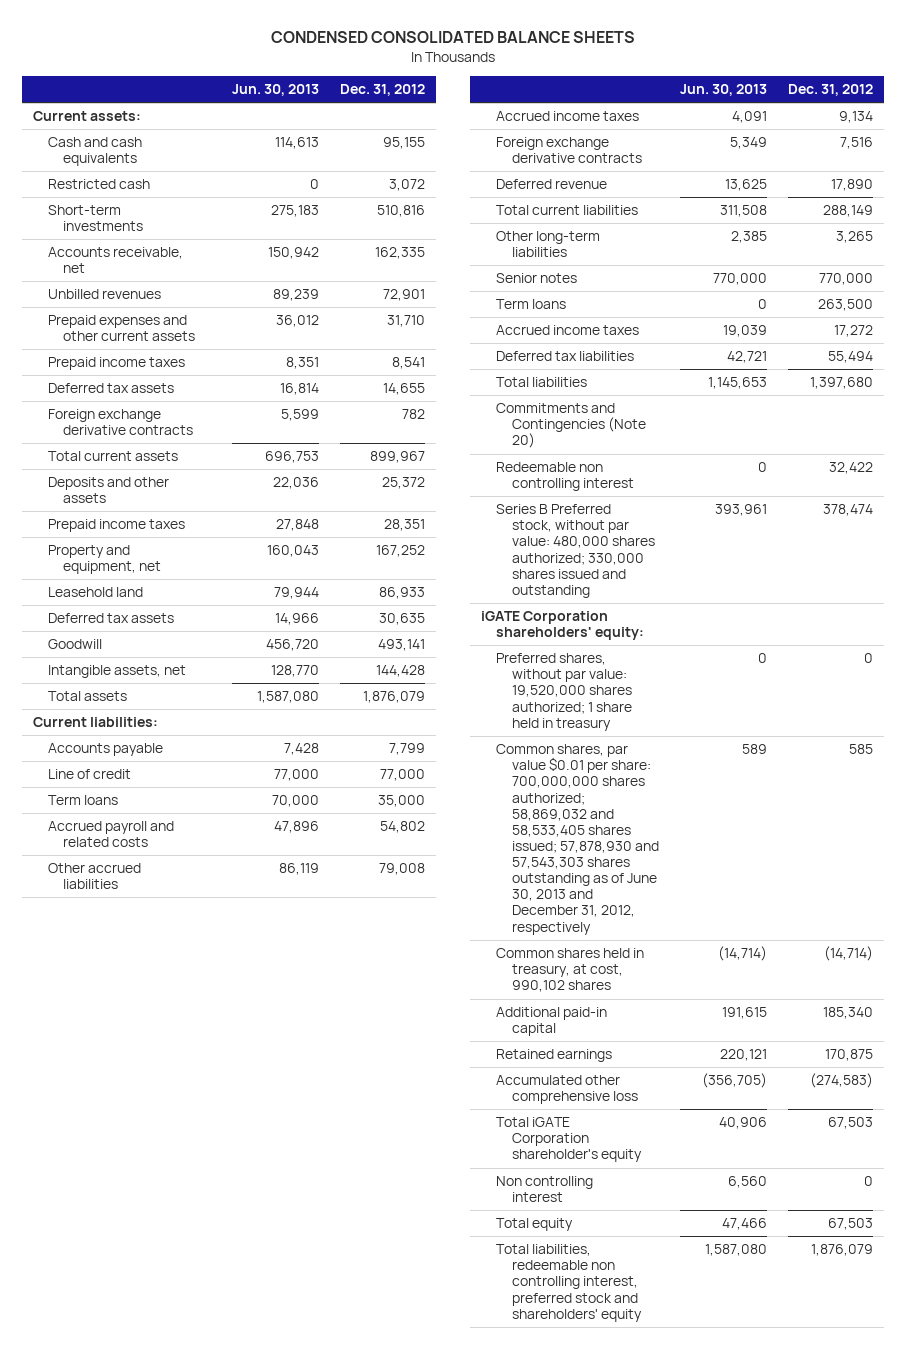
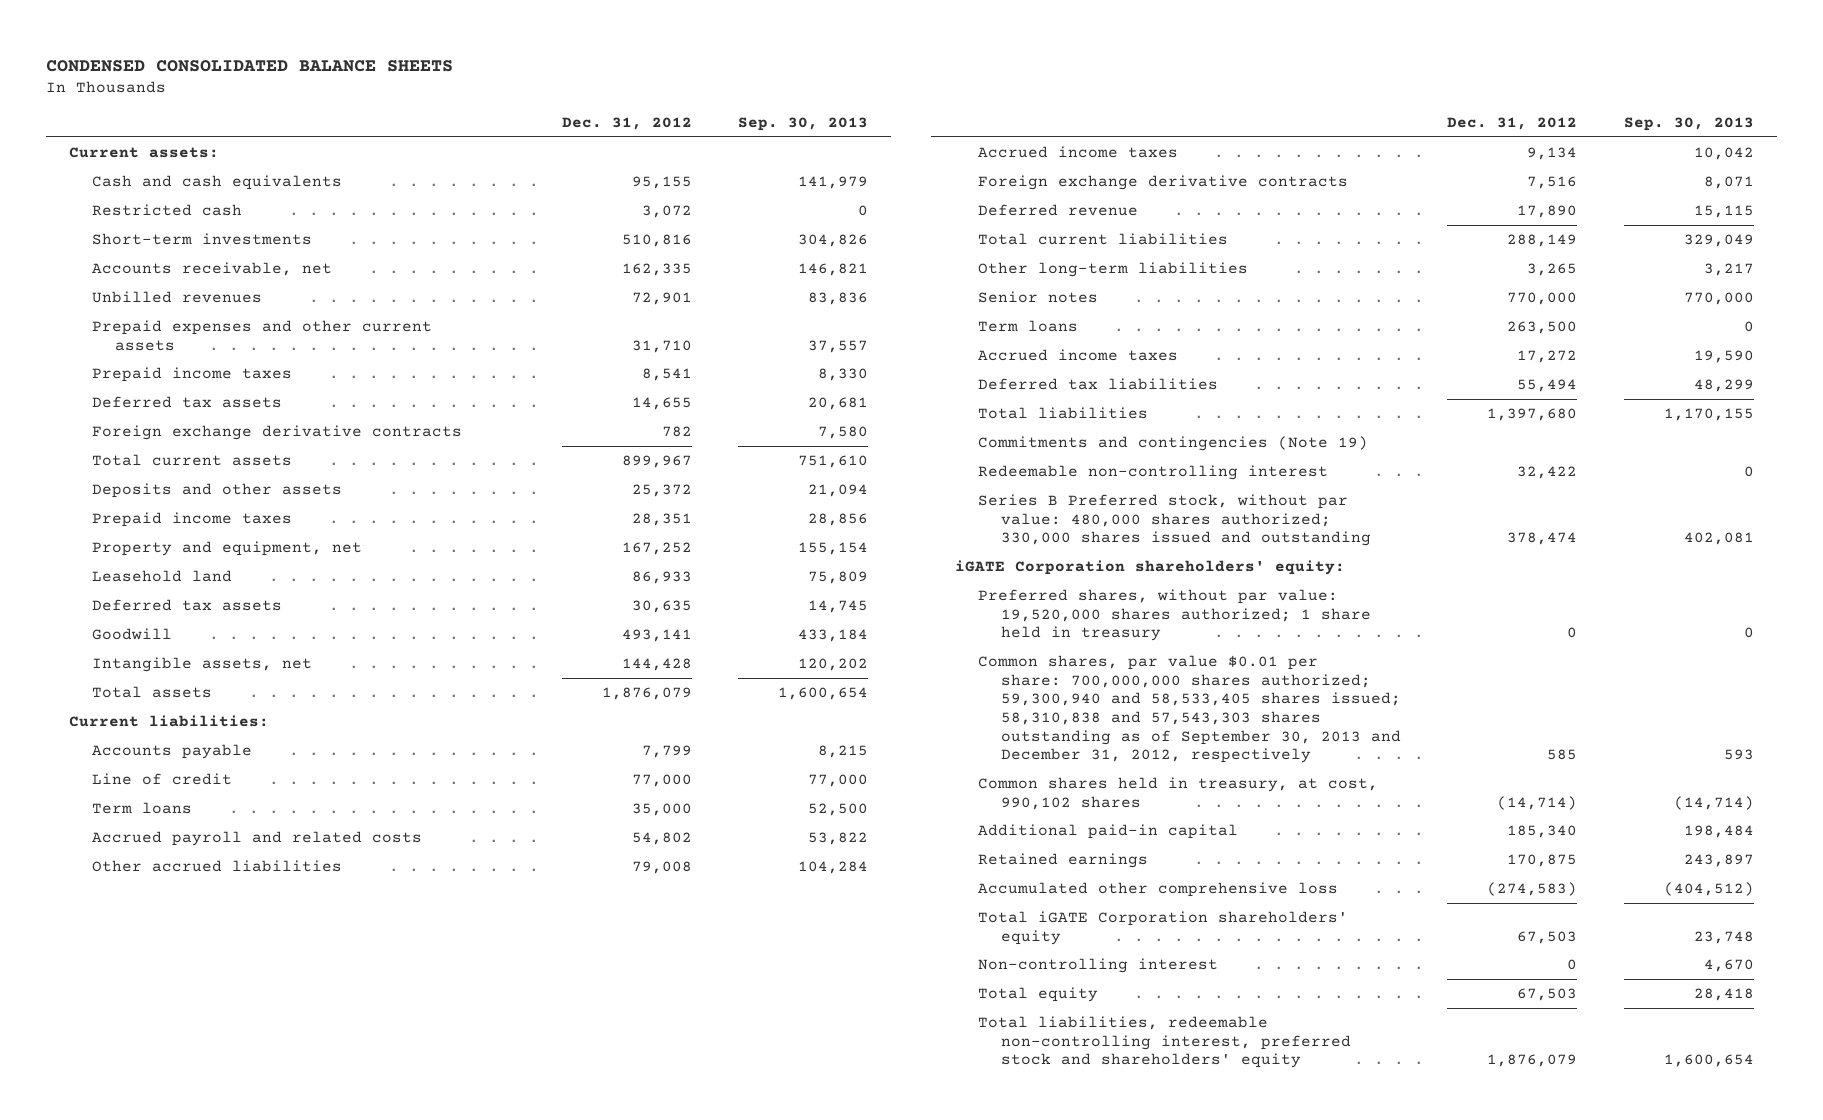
[231,84,319,97] Jun. 30, 2013 -> none
none -> [738,117,869,132] Sep. 30, 2013
[496,403,646,449] Commitments and Contingencies (Note 20) -> [977,436,1368,452] Commitments and contingencies (Note 19)
[496,462,634,492] Redeemable non controlling interest -> [977,465,1328,481] Redeemable non-controlling interest
[496,744,659,935] Common shares, par value $0.01 per share: 700,000,000 shares authorized; 58,869,032 and 58,533,405 shares issued; 57,878,930 and 57,543,303 shares outstanding as of June 30, 2013 and December 31, 2012, respectively -> [977,655,1402,764] Common shares, par value $0.01 per share: 700,000,000 shares authorized; 59,300,940 and 58,533,405 shares issued; 58,310,838 and 57,543,303 shares outstanding as of September 30, 2013 and December 31, 2012, respectively
[496,1117,642,1163] Total iGATE Corporation shareholder's equity -> [977,911,1348,945] Total iGATE Corporation shareholders' equity
[496,1176,594,1203] Non controlling interest -> [977,958,1218,974] Non-controlling interest
[496,1244,642,1322] Total liabilities, redeemable non controlling interest, preferred stock and shareholders' equity -> [977,1016,1352,1069] Total liabilities, redeemable non-controlling interest, preferred stock and shareholders' equity

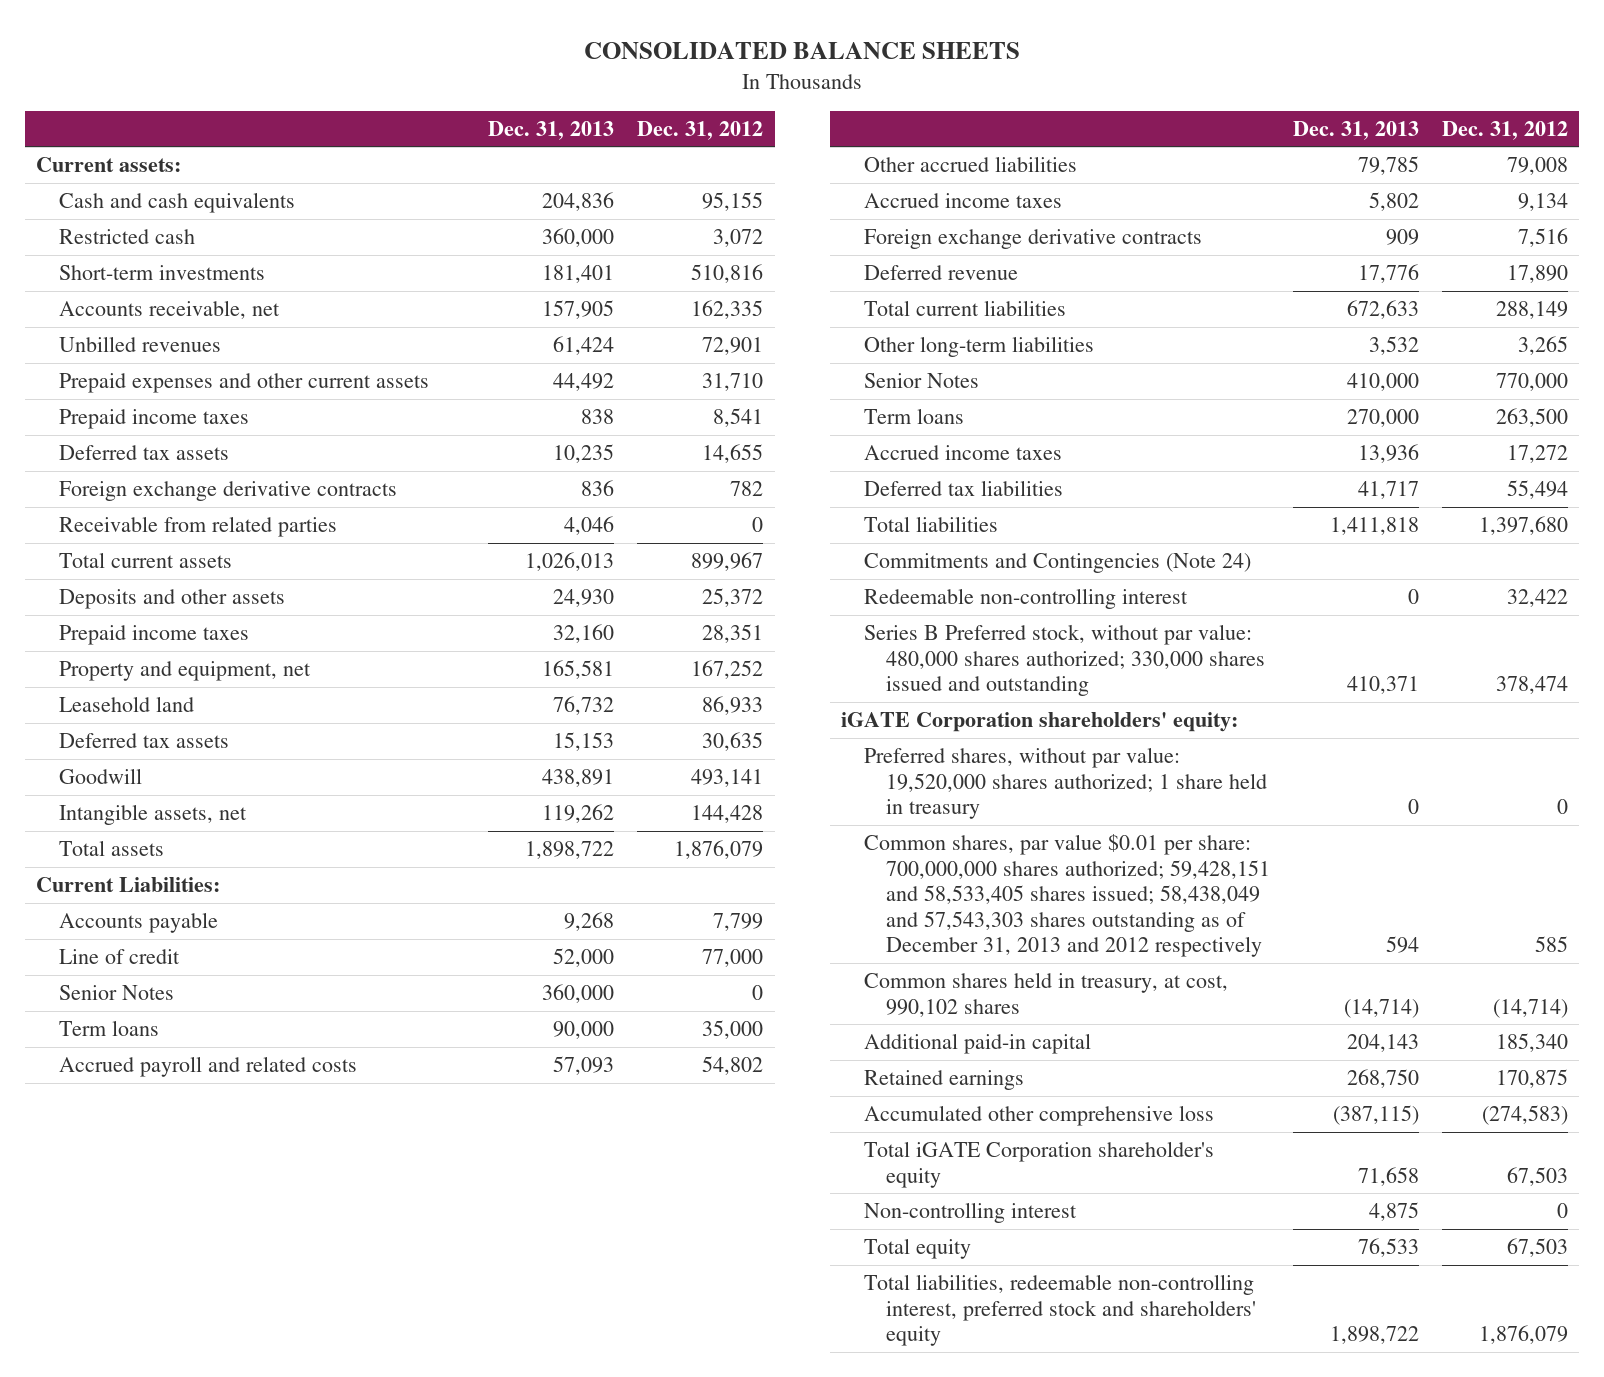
[45,59,453,72] CONDENSED CONSOLIDATED BALANCE SHEETS -> [584,41,1021,59] CONSOLIDATED BALANCE SHEETS
[738,117,869,132] Sep. 30, 2013 -> none
none -> [488,120,615,140] Dec. 31, 2013
none -> [58,516,337,538] Receivable from related parties
[68,715,269,728] Current liabilities: -> [36,877,221,893] Current Liabilities:
none -> [58,985,174,1001] Senior Notes
[977,291,1098,304] Senior notes -> [863,373,979,389] Senior Notes
[977,436,1368,452] Commitments and contingencies (Note 19) -> [863,553,1251,574] Commitments and Contingencies (Note 24)
[977,655,1402,764] Common shares, par value $0.01 per share: 700,000,000 shares authorized; 59,300,940 and 58,533,405 shares issued; 58,310,838 and 57,543,303 shares outstanding as of September 30, 2013 and December 31, 2012, respectively -> [863,834,1271,958] Common shares, par value $0.01 per share: 700,000,000 shares authorized; 59,428,151 and 58,533,405 shares issued; 58,438,049 and 57,543,303 shares outstanding as of December 31, 2013 and 2012 respectively
[977,911,1348,945] Total iGATE Corporation shareholders' equity -> [863,1141,1214,1188] Total iGATE Corporation shareholder's equity

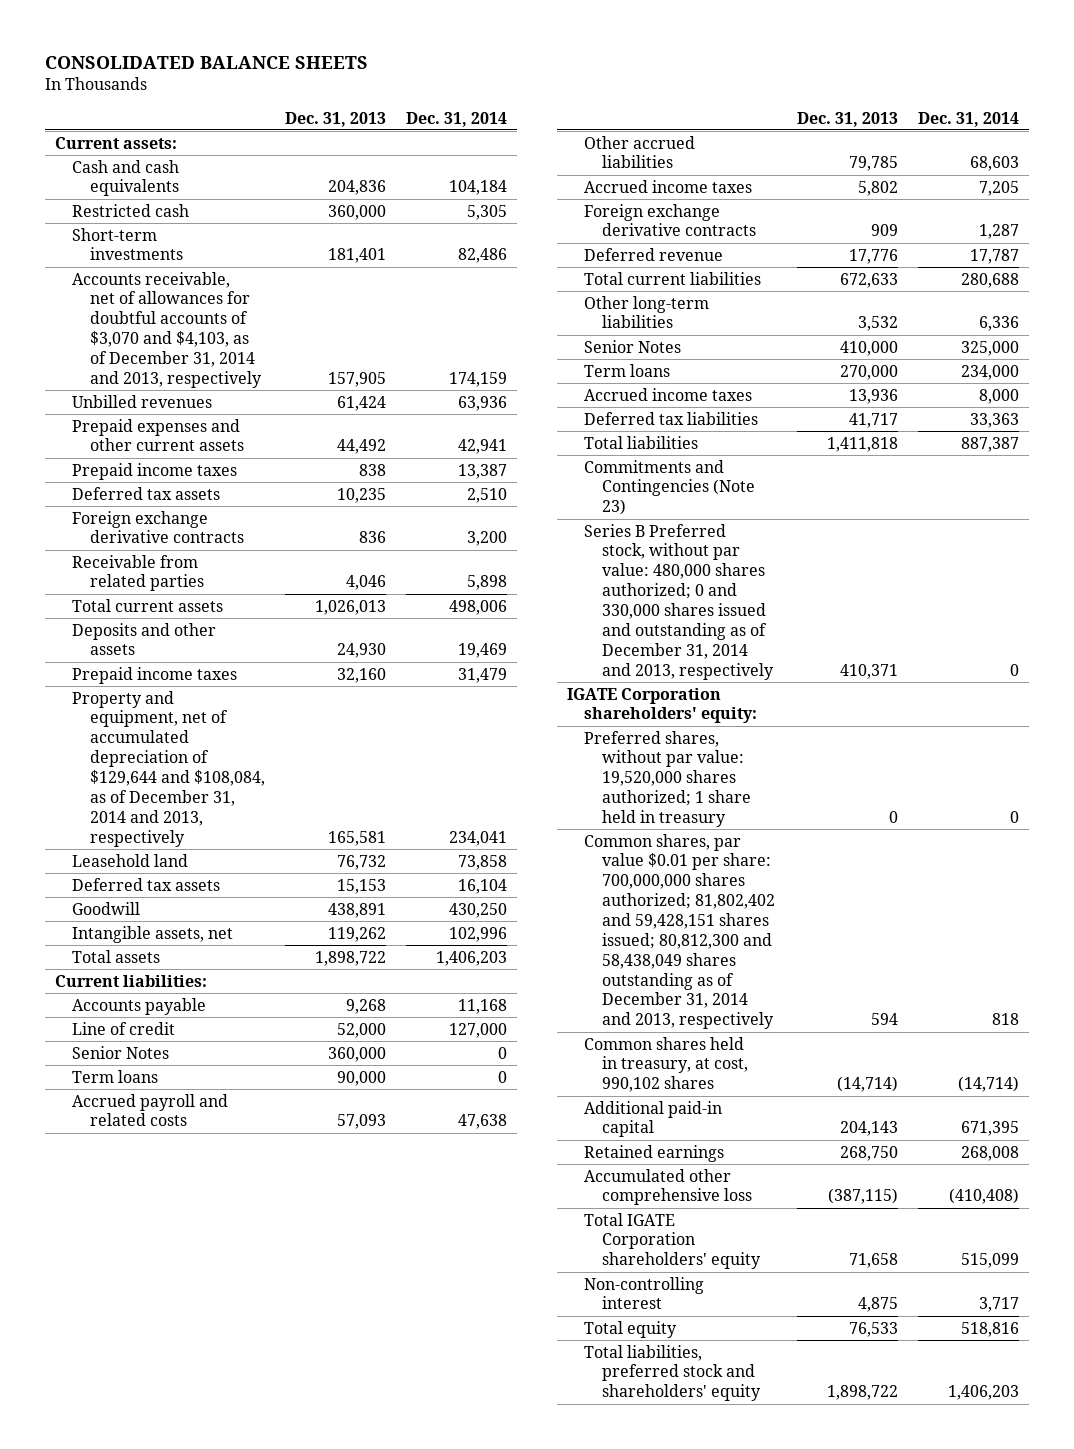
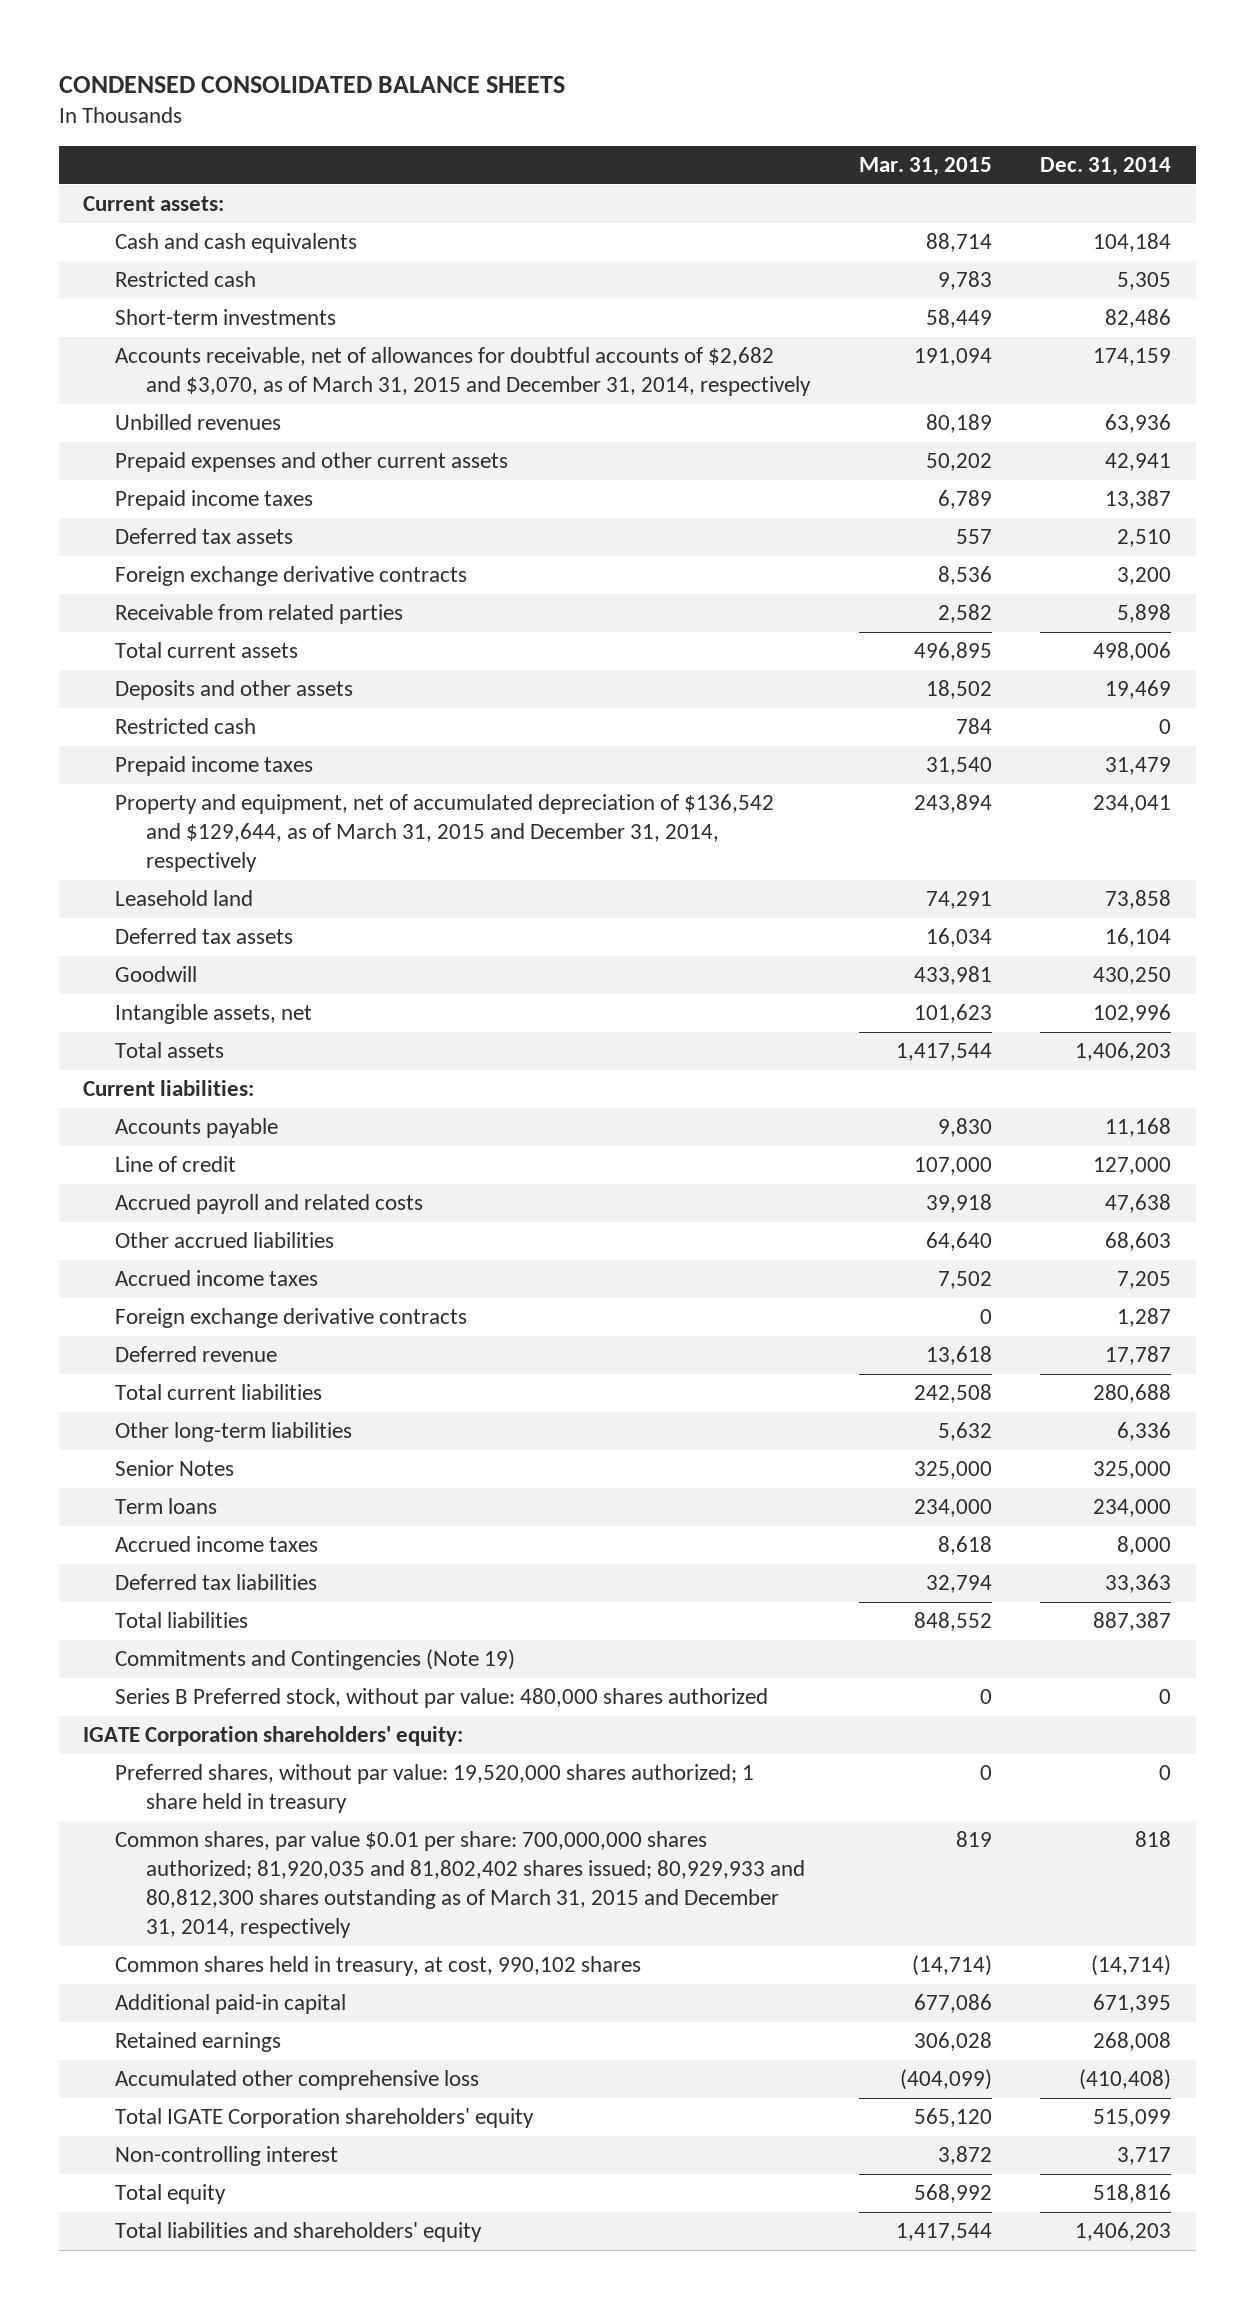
[44,56,368,70] CONSOLIDATED BALANCE SHEETS -> [58,76,565,94] CONDENSED CONSOLIDATED BALANCE SHEETS
[284,111,386,127] Dec. 31, 2013 -> none
none -> [858,157,992,177] Mar. 31, 2015
[72,271,262,388] Accounts receivable, net of allowances for doubtful accounts of $3,070 and $4,103, as of December 31, 2014 and 2013, respectively -> [114,347,812,397] Accounts receivable, net of allowances for doubtful accounts of $2,682 and $3,070, as of March 31, 2015 and December 31, 2014, respectively
none -> [114,718,256,735] Restricted cash
[72,690,265,847] Property and equipment, net of accumulated depreciation of $129,644 and $108,084, as of December 31, 2014 and 2013, respectively -> [114,794,774,873] Property and equipment, net of accumulated depreciation of $136,542 and $129,644, as of March 31, 2015 and December 31, 2014, respectively
[72,1045,170,1059] Senior Notes -> none
[72,1069,159,1083] Term loans -> none
[584,459,755,516] Commitments and Contingencies (Note 23) -> [114,1649,515,1671] Commitments and Contingencies (Note 19)
[584,523,774,680] Series B Preferred stock, without par value: 480,000 shares authorized; 0 and 330,000 shares issued and outstanding as of December 31, 2014 and 2013, respectively -> [114,1688,768,1709] Series B Preferred stock, without par value: 480,000 shares authorized
[584,833,775,1030] Common shares, par value $0.01 per share: 700,000,000 shares authorized; 81,802,402 and 59,428,151 shares issued; 80,812,300 and 58,438,049 shares outstanding as of December 31, 2014 and 2013, respectively -> [114,1831,806,1939] Common shares, par value $0.01 per share: 700,000,000 shares authorized; 81,920,035 and 81,802,402 shares issued; 80,929,933 and 80,812,300 shares outstanding as of March 31, 2015 and December 31, 2014, respectively
[584,1344,761,1402] Total liabilities, preferred stock and shareholders' equity -> [114,2222,482,2243] Total liabilities and shareholders' equity

